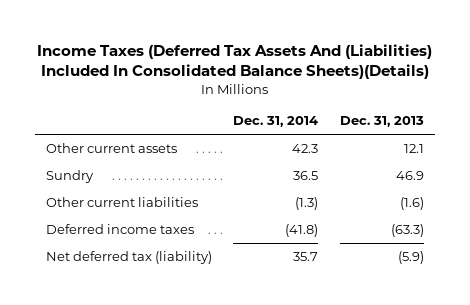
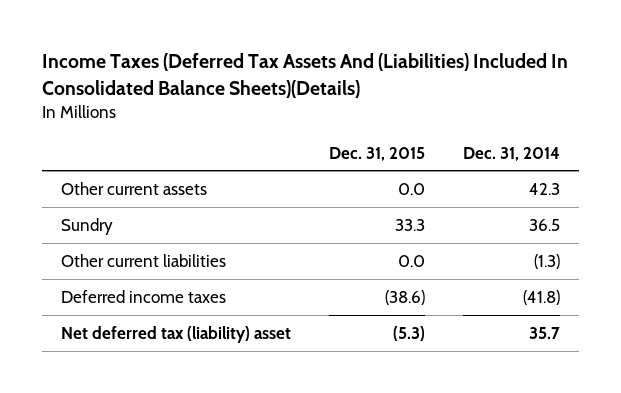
[339,116,424,128] Dec. 31, 2013 -> none
none -> [328,146,425,161] Dec. 31, 2015
[46,251,213,265] Net deferred tax (liability) -> [60,325,291,343] Net deferred tax (liability) asset

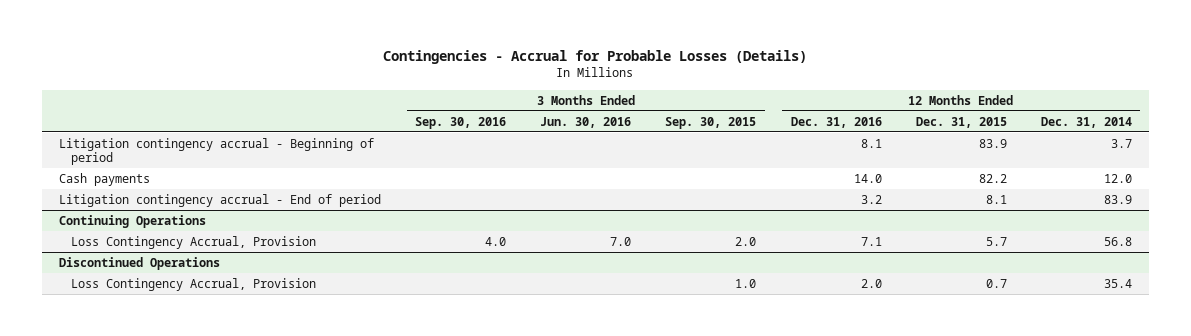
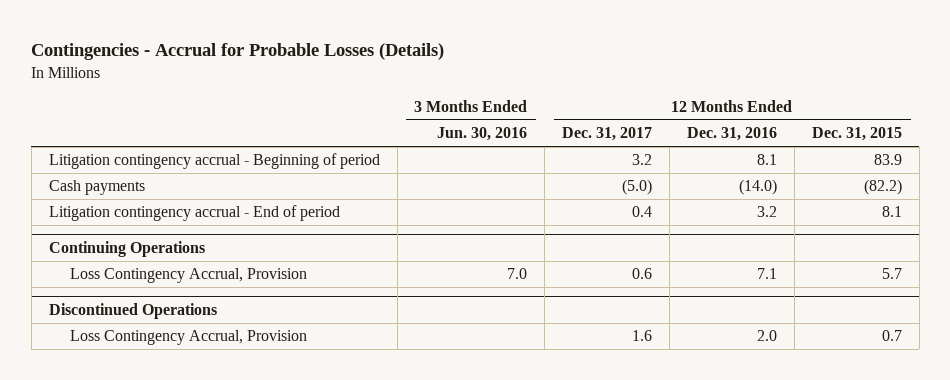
[415,116,507,129] Sep. 30, 2016 -> none
[665,116,757,129] Sep. 30, 2015 -> none
[1040,116,1132,128] Dec. 31, 2014 -> none
none -> [562,127,653,142] Dec. 31, 2017
[853,173,882,183] 14.0 -> [739,179,778,196] (14.0)
[978,173,1007,183] 82.2 -> [863,179,902,196] (82.2)

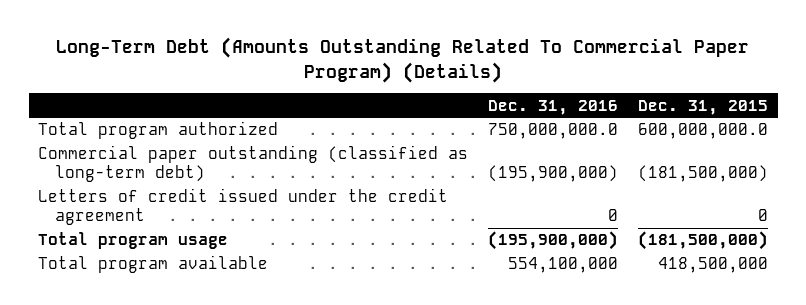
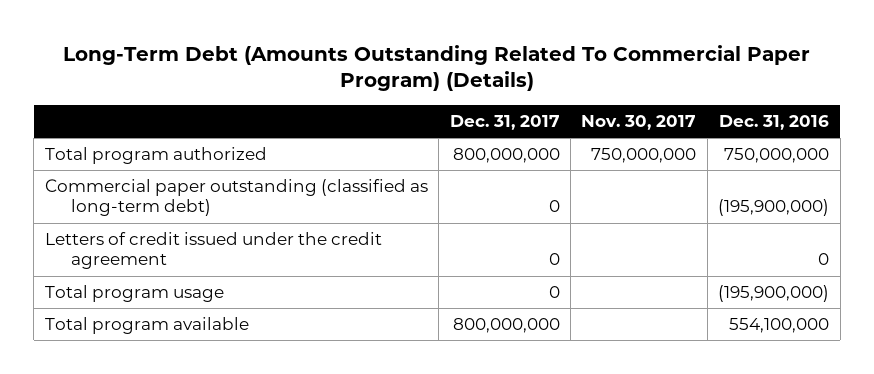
[637,99,768,115] Dec. 31, 2015 -> none
none -> [449,114,560,130] Dec. 31, 2017
none -> [581,114,697,130] Nov. 30, 2017
[488,123,619,140] 750,000,000.0 -> [724,148,830,164] 750,000,000

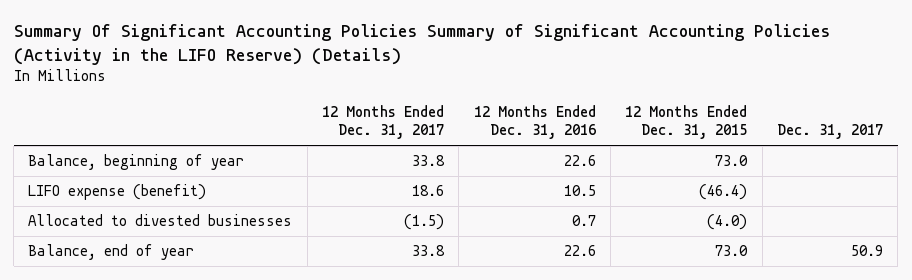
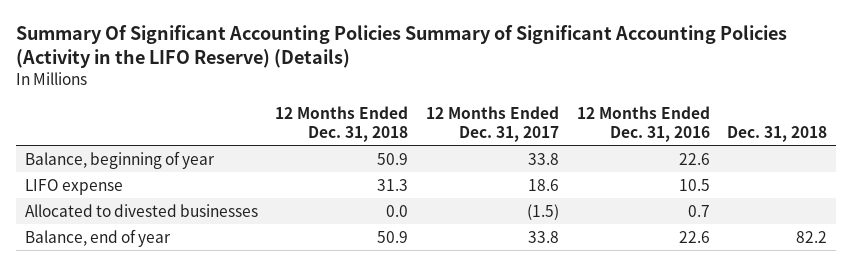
[625,104,748,140] 12 Months Ended Dec. 31, 2015 -> none
[777,124,884,140] Dec. 31, 2017 -> none
none -> [275,106,409,142] 12 Months Ended Dec. 31, 2018
none -> [727,125,828,142] Dec. 31, 2018
[28,184,207,201] LIFO expense (benefit) -> [24,178,123,195] LIFO expense

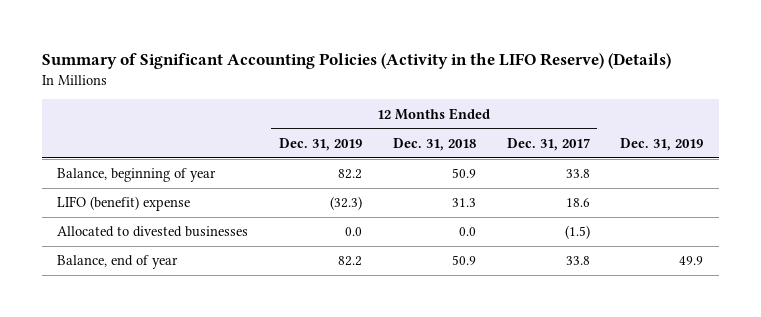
[16,25,788,69] Summary Of Significant Accounting Policies Summary of Significant Accounting Policies (Activity in the LIFO Reserve) (Details) -> [42,52,672,69] Summary of Significant Accounting Policies (Activity in the LIFO Reserve) (Details)
[576,106,710,142] 12 Months Ended Dec. 31, 2016 -> none
[727,125,828,142] Dec. 31, 2018 -> none
none -> [279,137,363,151] Dec. 31, 2019
none -> [620,137,704,151] Dec. 31, 2019
[24,178,123,195] LIFO expense -> [57,196,191,212] LIFO (benefit) expense

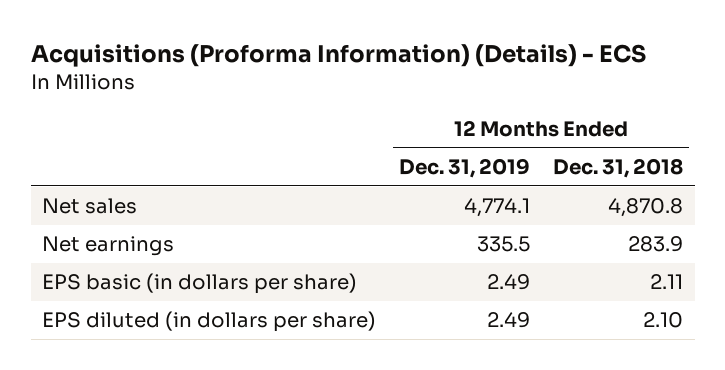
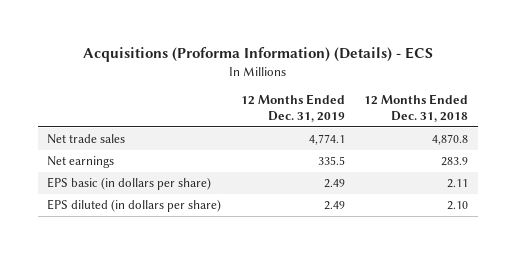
[42,198,138,215] Net sales -> [47,134,126,145] Net trade sales

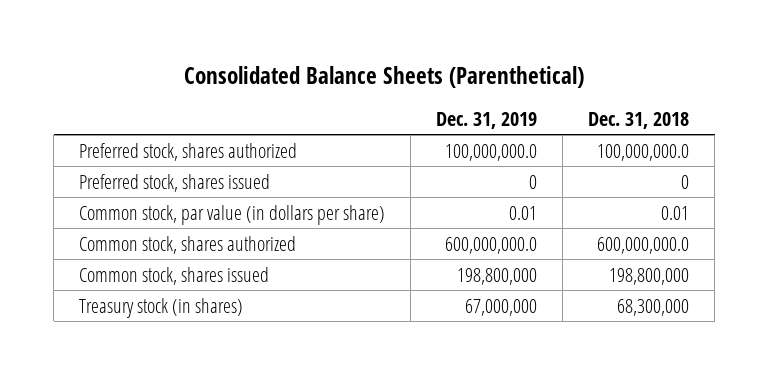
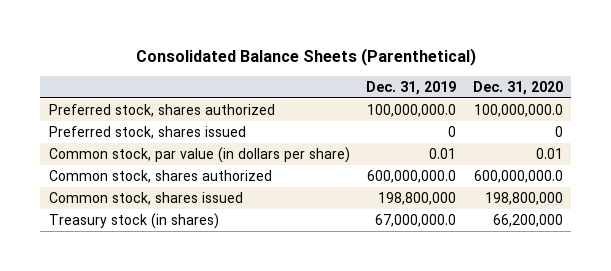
[588,111,690,129] Dec. 31, 2018 -> none
none -> [472,80,563,95] Dec. 31, 2020
[465,298,538,316] 67,000,000 -> [375,213,457,227] 67,000,000.0

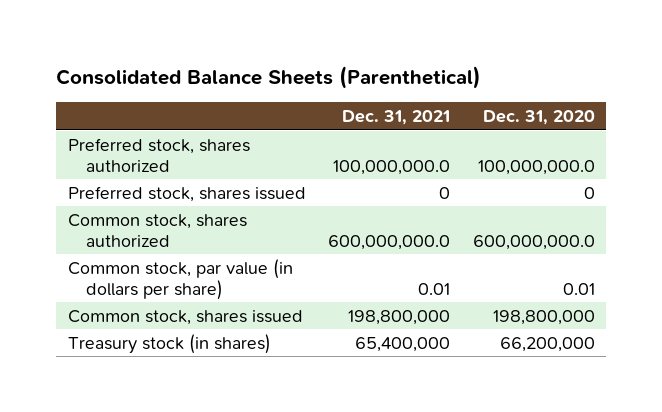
[366,80,457,95] Dec. 31, 2019 -> none
none -> [342,109,451,125] Dec. 31, 2021
[48,146,350,163] Common stock, par value (in dollars per share) -> [67,258,293,300] Common stock, par value (in dollars per share)

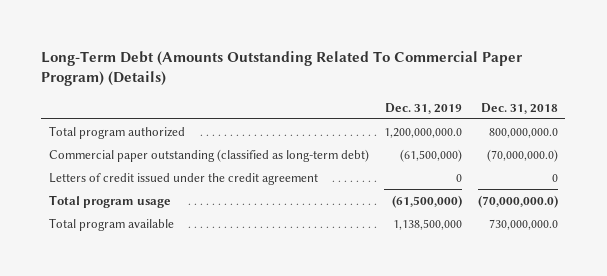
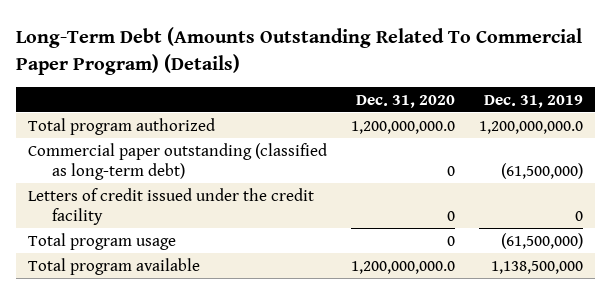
[480,102,558,114] Dec. 31, 2018 -> none
none -> [356,94,456,108] Dec. 31, 2020
[49,172,319,185] Letters of credit issued under the credit agreement -> [28,187,315,225] Letters of credit issued under the credit facility

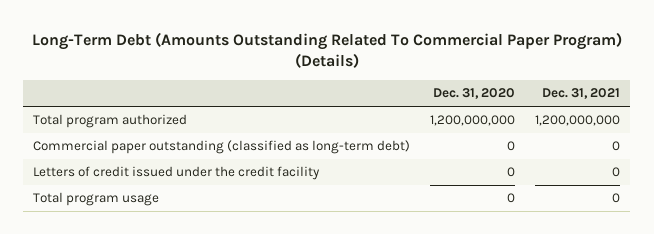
[484,94,584,108] Dec. 31, 2019 -> none
none -> [542,88,621,100] Dec. 31, 2021
[351,120,456,134] 1,200,000,000.0 -> [430,115,516,127] 1,200,000,000
[28,257,201,275] Total program available -> none

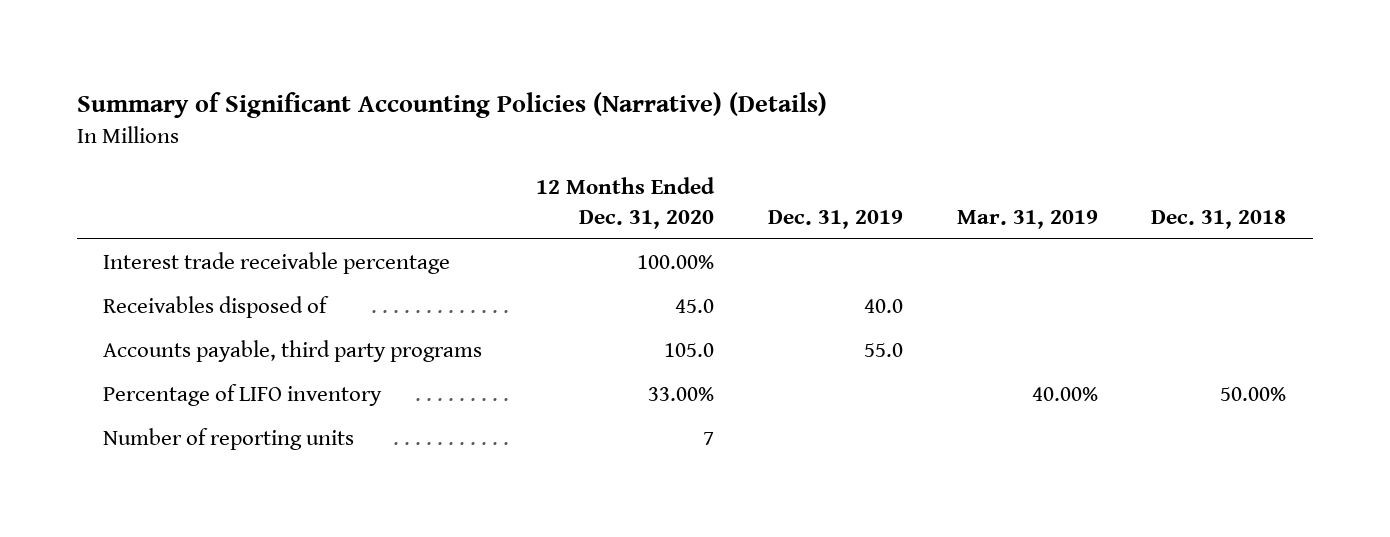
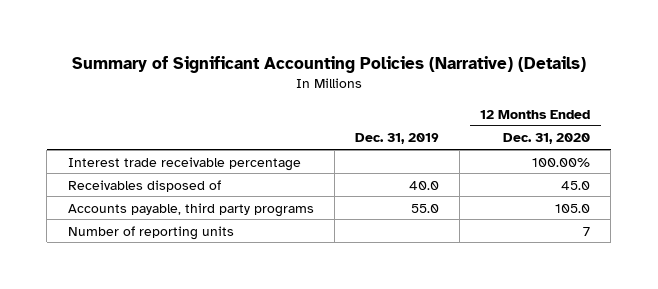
[956,209,1098,229] Mar. 31, 2019 -> none
[1151,209,1287,229] Dec. 31, 2018 -> none
[103,383,383,406] Percentage of LIFO inventory -> none

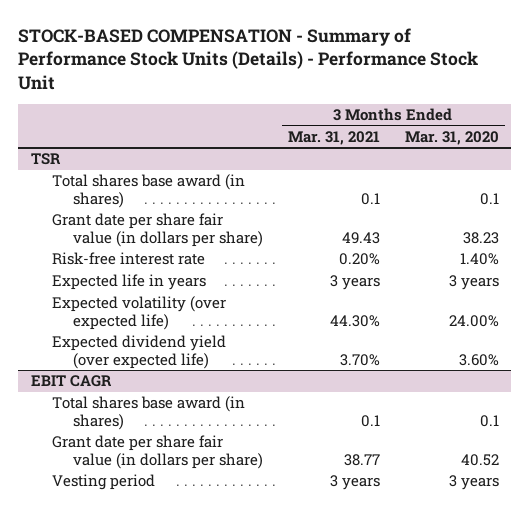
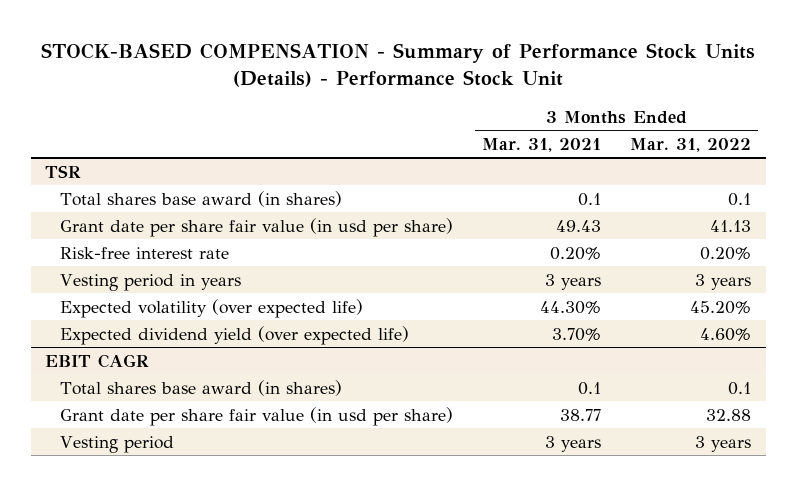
[404,130,499,145] Mar. 31, 2020 -> none
none -> [630,137,752,152] Mar. 31, 2022
[52,213,264,248] Grant date per share fair value (in dollars per share) -> [60,217,454,237] Grant date per share fair value (in usd per share)
[52,274,207,291] Expected life in years -> [60,273,242,291] Vesting period in years
[52,435,264,470] Grant date per share fair value (in dollars per share) -> [60,406,454,426] Grant date per share fair value (in usd per share)

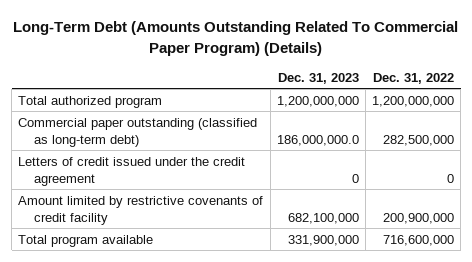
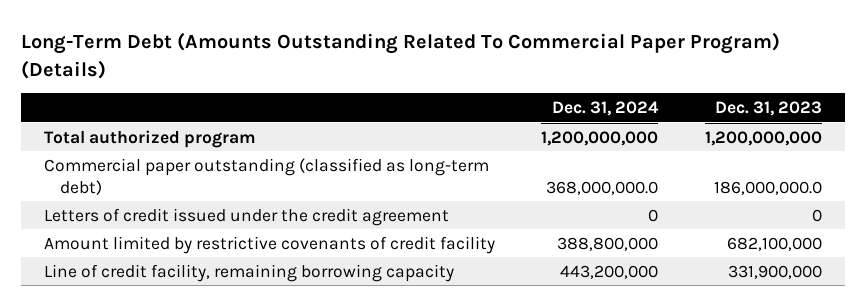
[372,72,454,84] Dec. 31, 2022 -> none
none -> [552,100,660,116] Dec. 31, 2024
[18,234,154,247] Total program available -> [44,263,455,282] Line of credit facility, remaining borrowing capacity

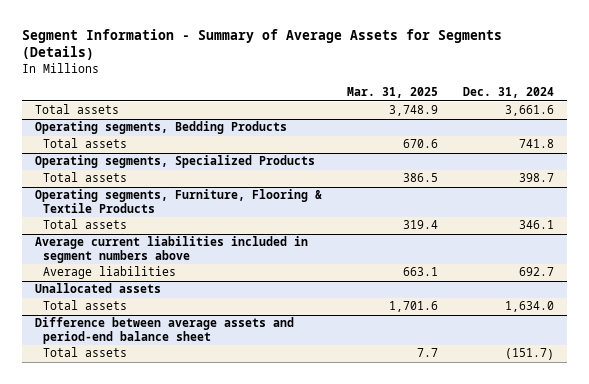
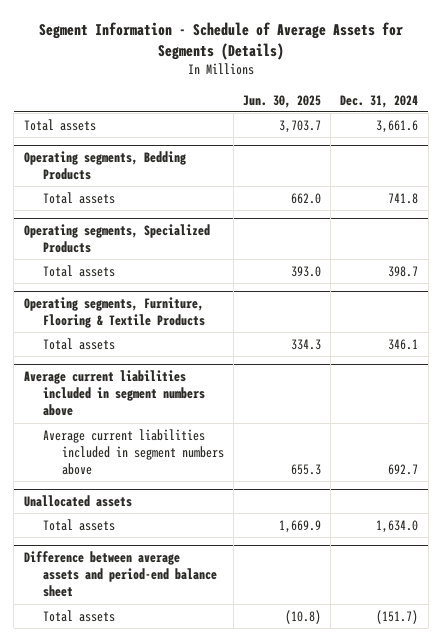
[22,28,503,61] Segment Information - Summary of Average Assets for Segments (Details) -> [39,22,404,61] Segment Information - Schedule of Average Assets for Segments (Details)
[347,87,439,99] Mar. 31, 2025 -> none
none -> [242,94,321,108] Jun. 30, 2025
[43,266,177,280] Average liabilities -> [42,428,224,475] Average current liabilities included in segment numbers above

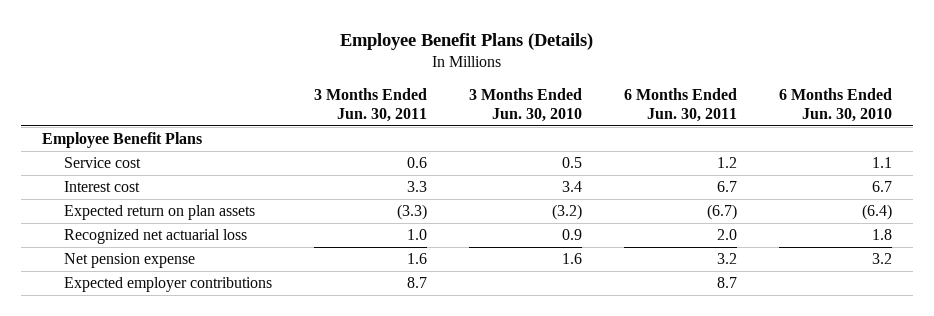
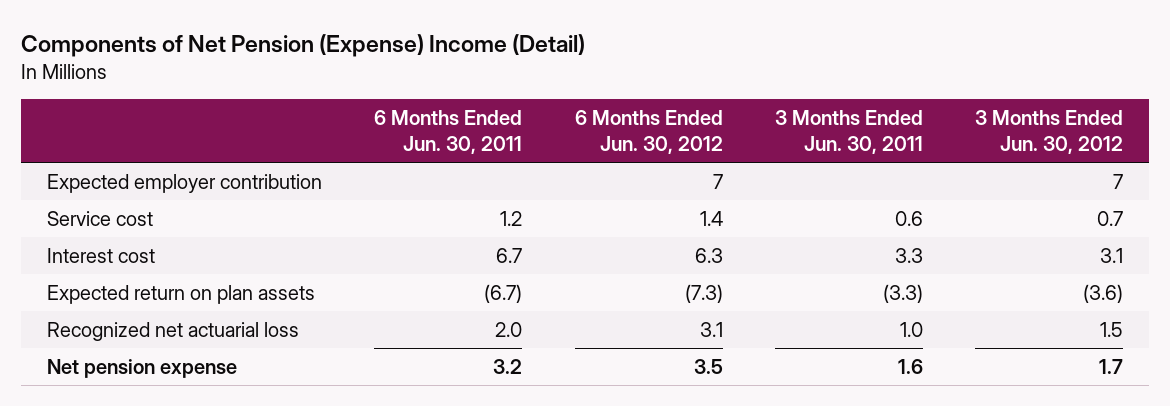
[340,32,594,50] Employee Benefit Plans (Details) -> [20,34,585,58] Components of Net Pension (Expense) Income (Detail)
[469,88,583,122] 3 Months Ended Jun. 30, 2010 -> none
[779,88,893,122] 6 Months Ended Jun. 30, 2010 -> none
none -> [574,110,723,155] 6 Months Ended Jun. 30, 2012
none -> [975,110,1124,155] 3 Months Ended Jun. 30, 2012
[41,132,202,149] Employee Benefit Plans -> none
none -> [46,173,322,193] Expected employer contribution
[64,277,273,293] Expected employer contributions -> none

